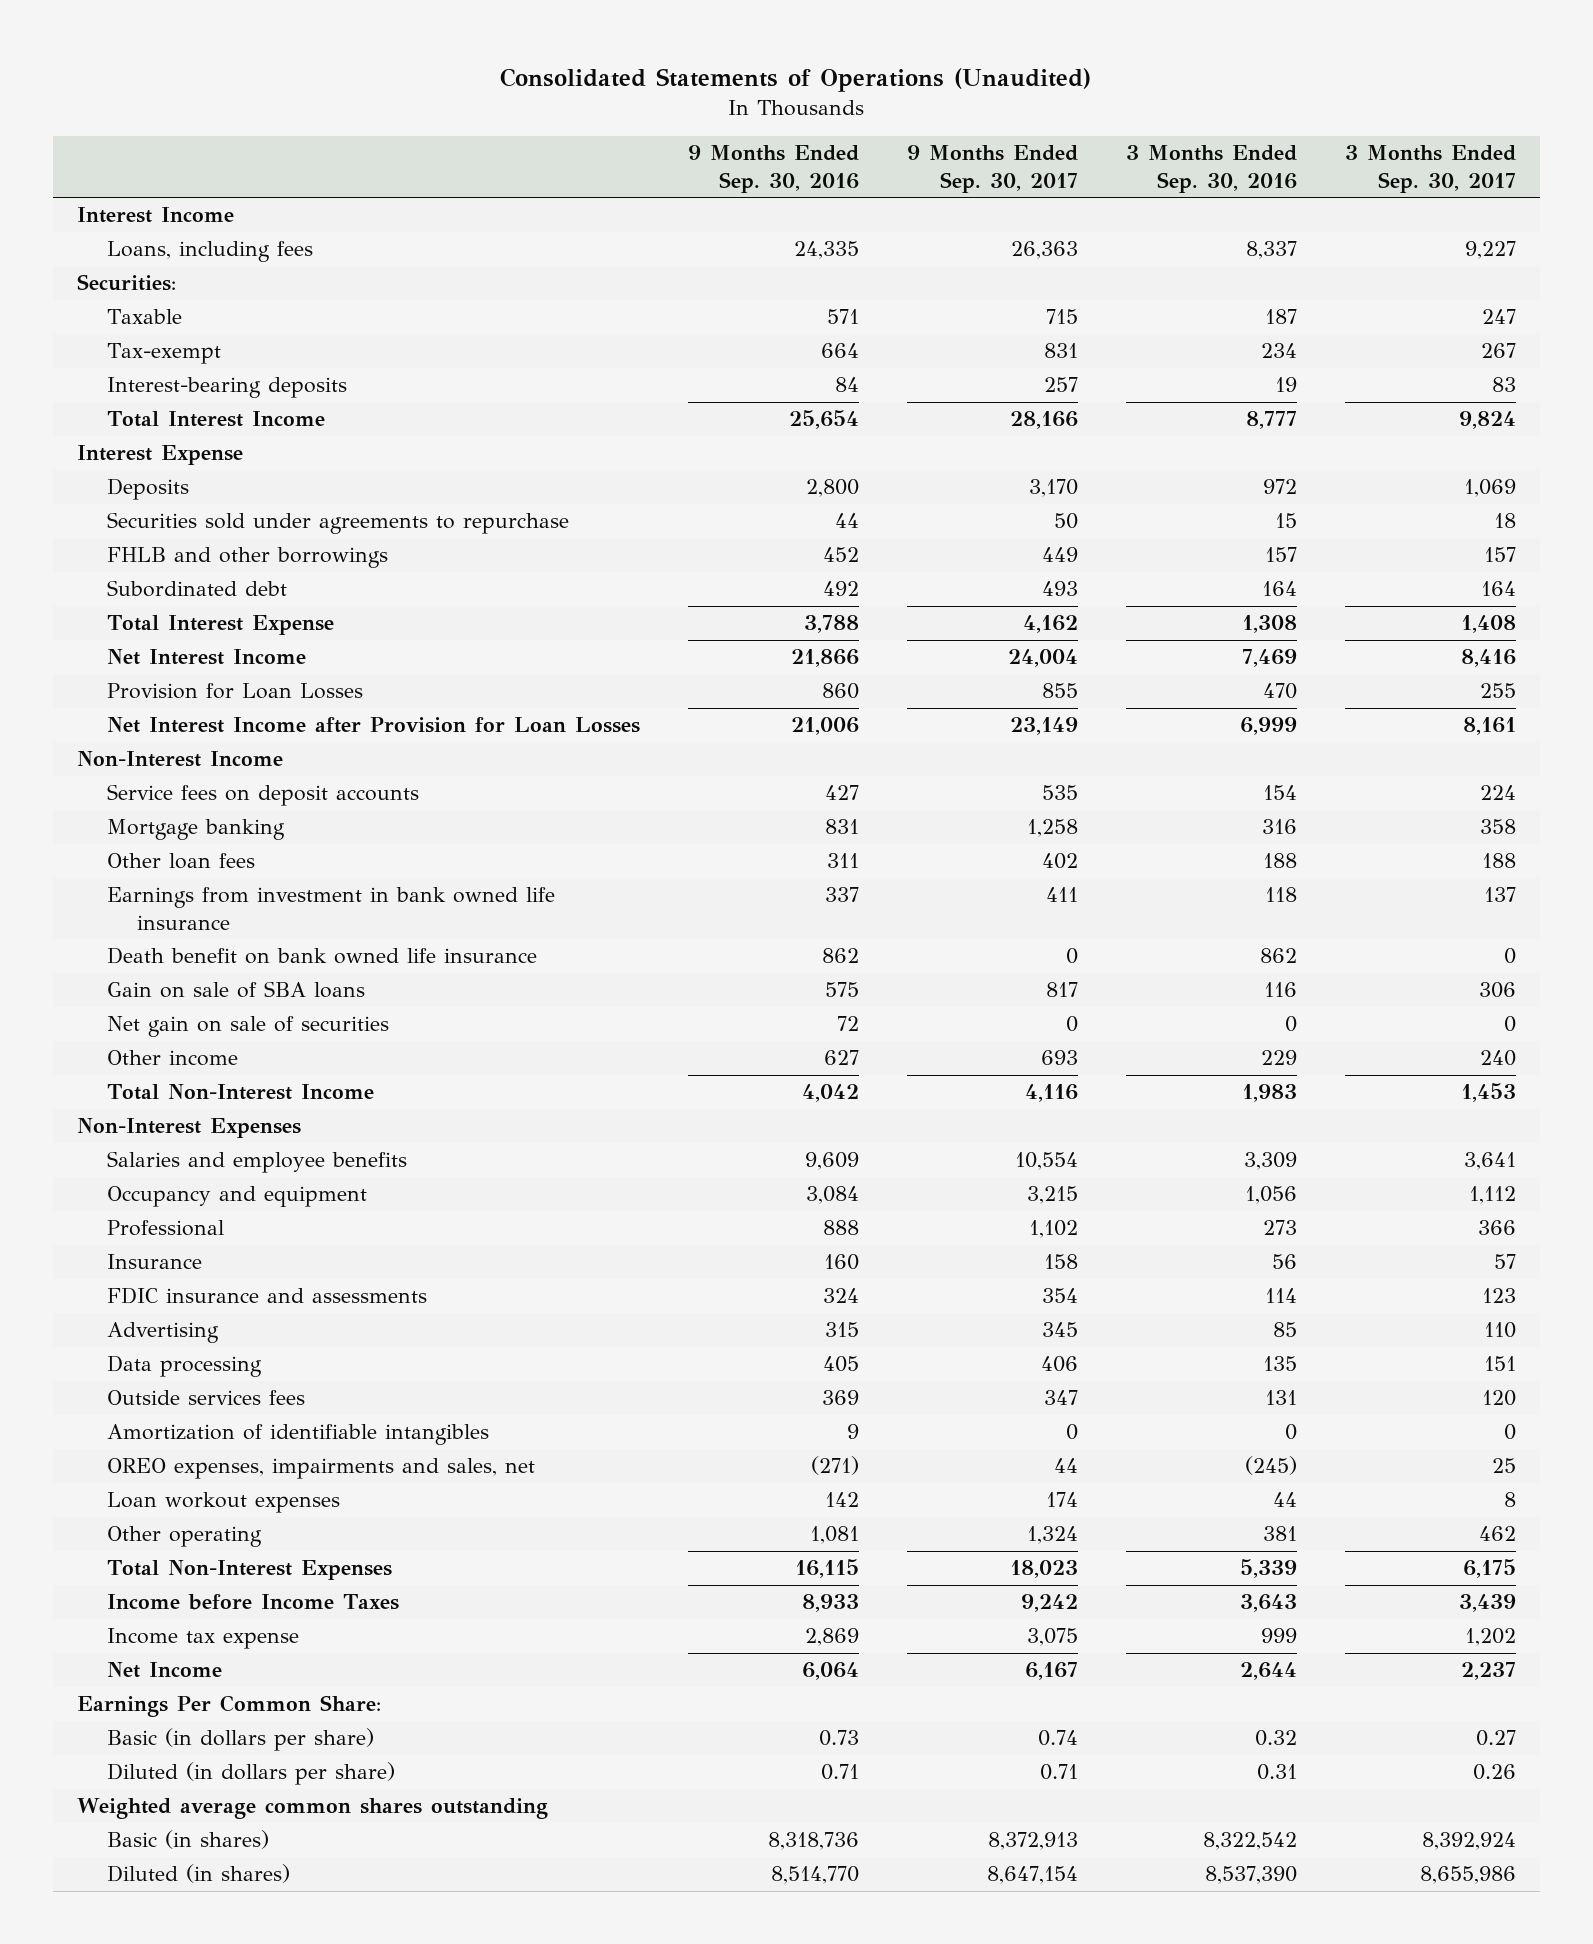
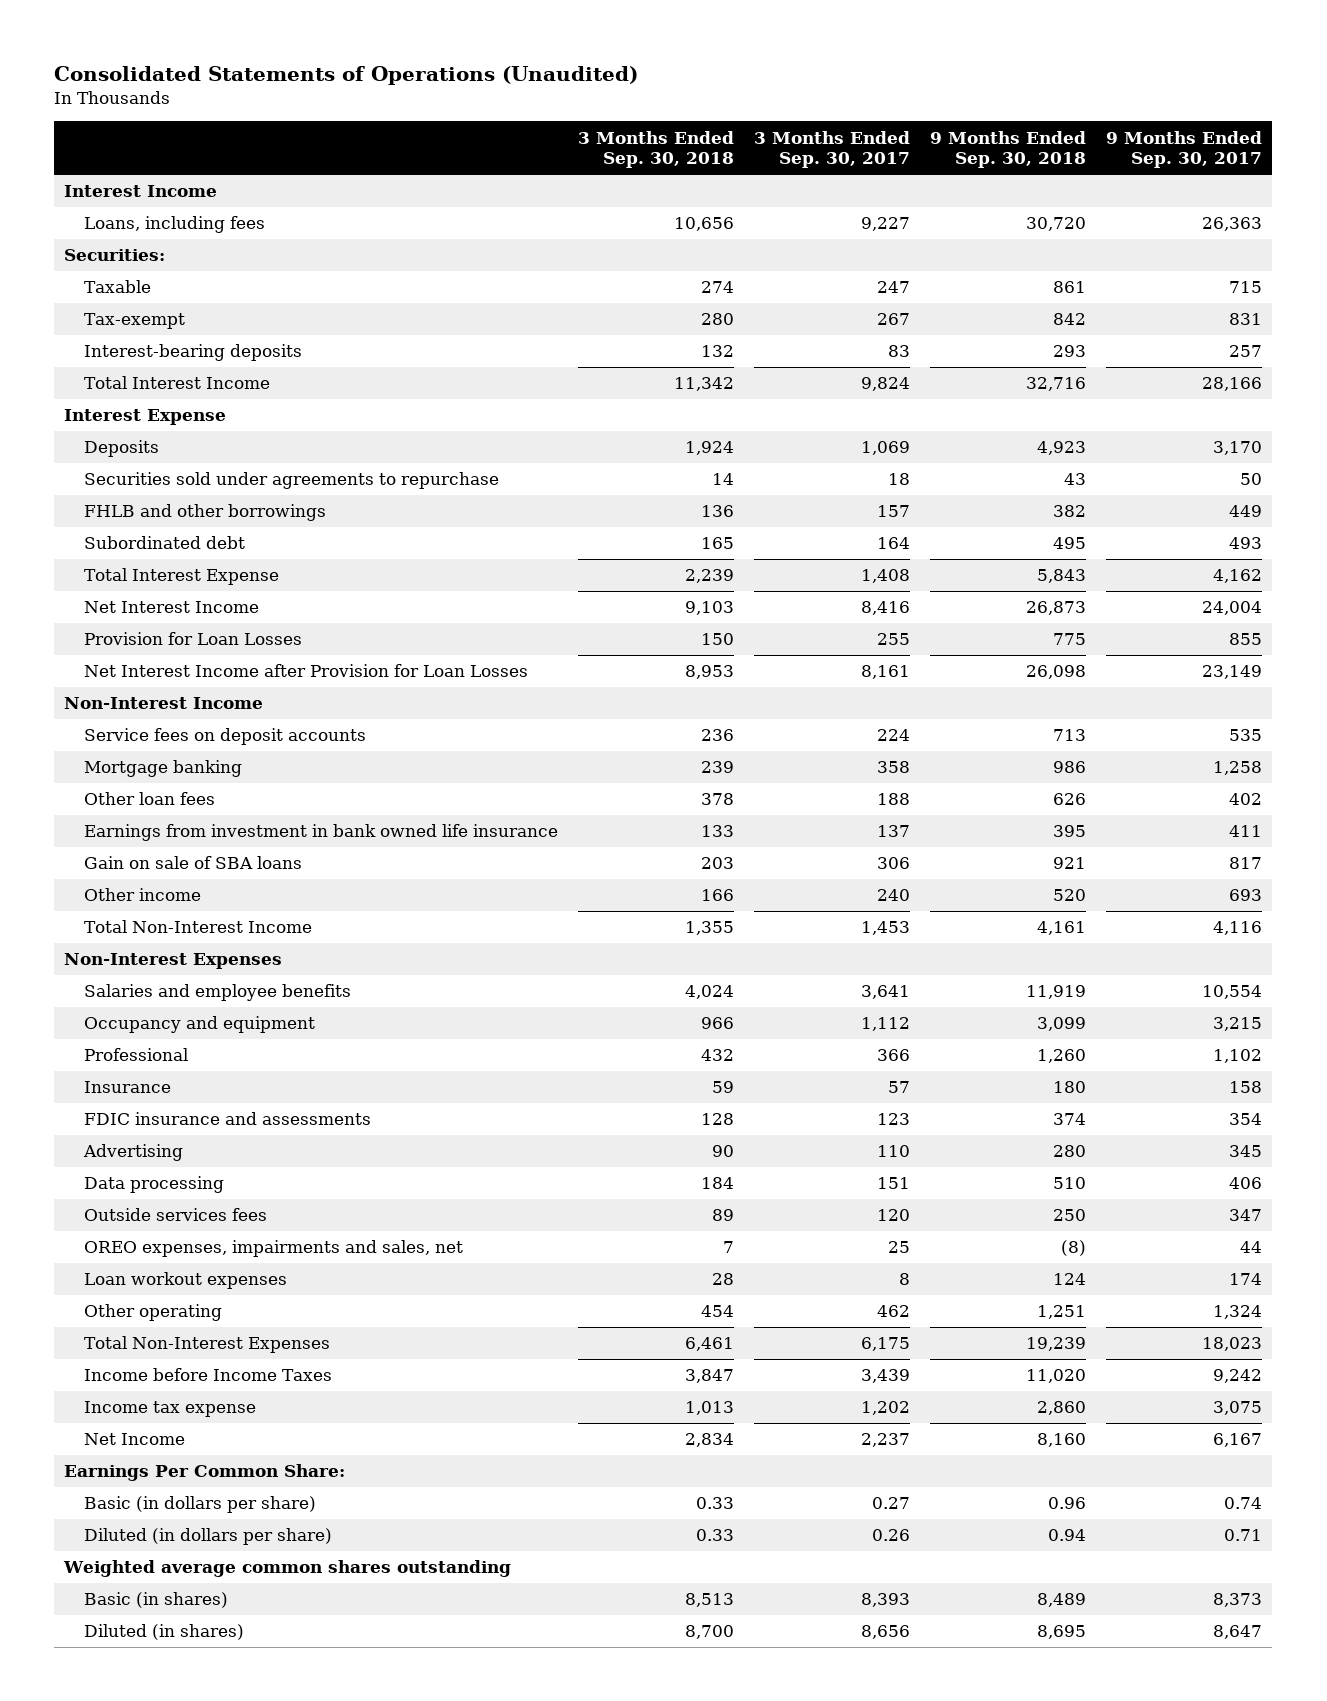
[687,145,859,193] 9 Months Ended Sep. 30, 2016 -> none
[1126,145,1298,193] 3 Months Ended Sep. 30, 2016 -> none
none -> [577,130,734,169] 3 Months Ended Sep. 30, 2018
none -> [930,130,1087,169] 9 Months Ended Sep. 30, 2018
[106,947,537,965] Death benefit on bank owned life insurance -> none
[106,1016,389,1038] Net gain on sale of securities -> none
[106,1424,489,1446] Amortization of identifiable intangibles -> none
[988,1832,1079,1851] 8,372,913 -> [1213,1593,1263,1608] 8,373
[1422,1832,1517,1851] 8,392,924 -> [860,1593,910,1608] 8,393
[987,1866,1079,1885] 8,647,154 -> [1213,1625,1263,1640] 8,647
[1420,1866,1517,1885] 8,655,986 -> [860,1625,910,1640] 8,656

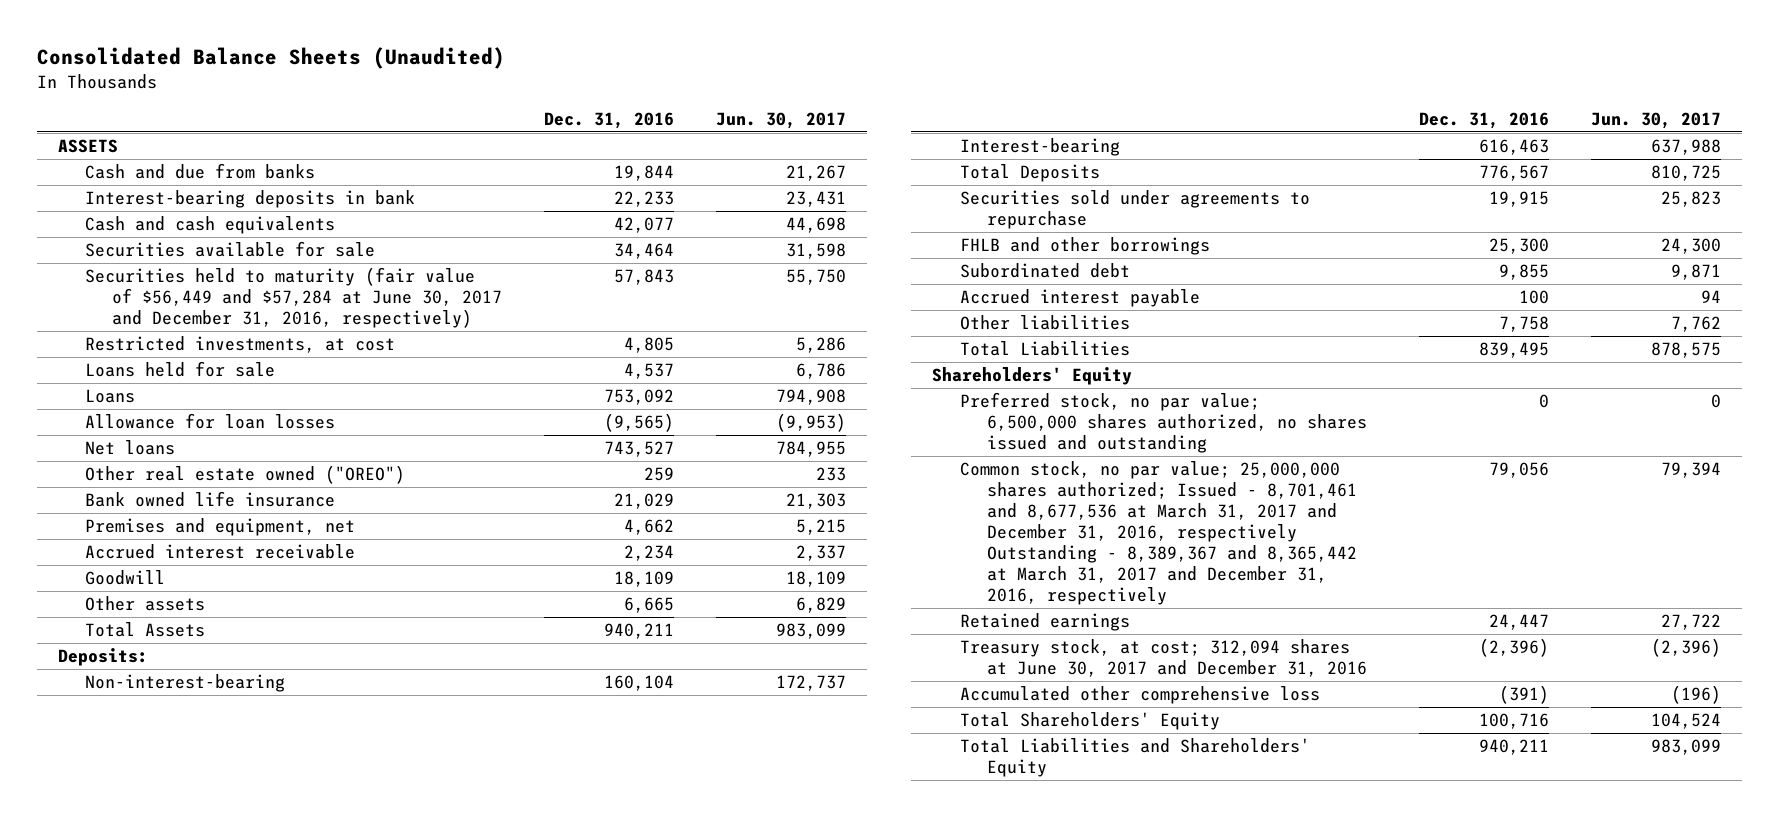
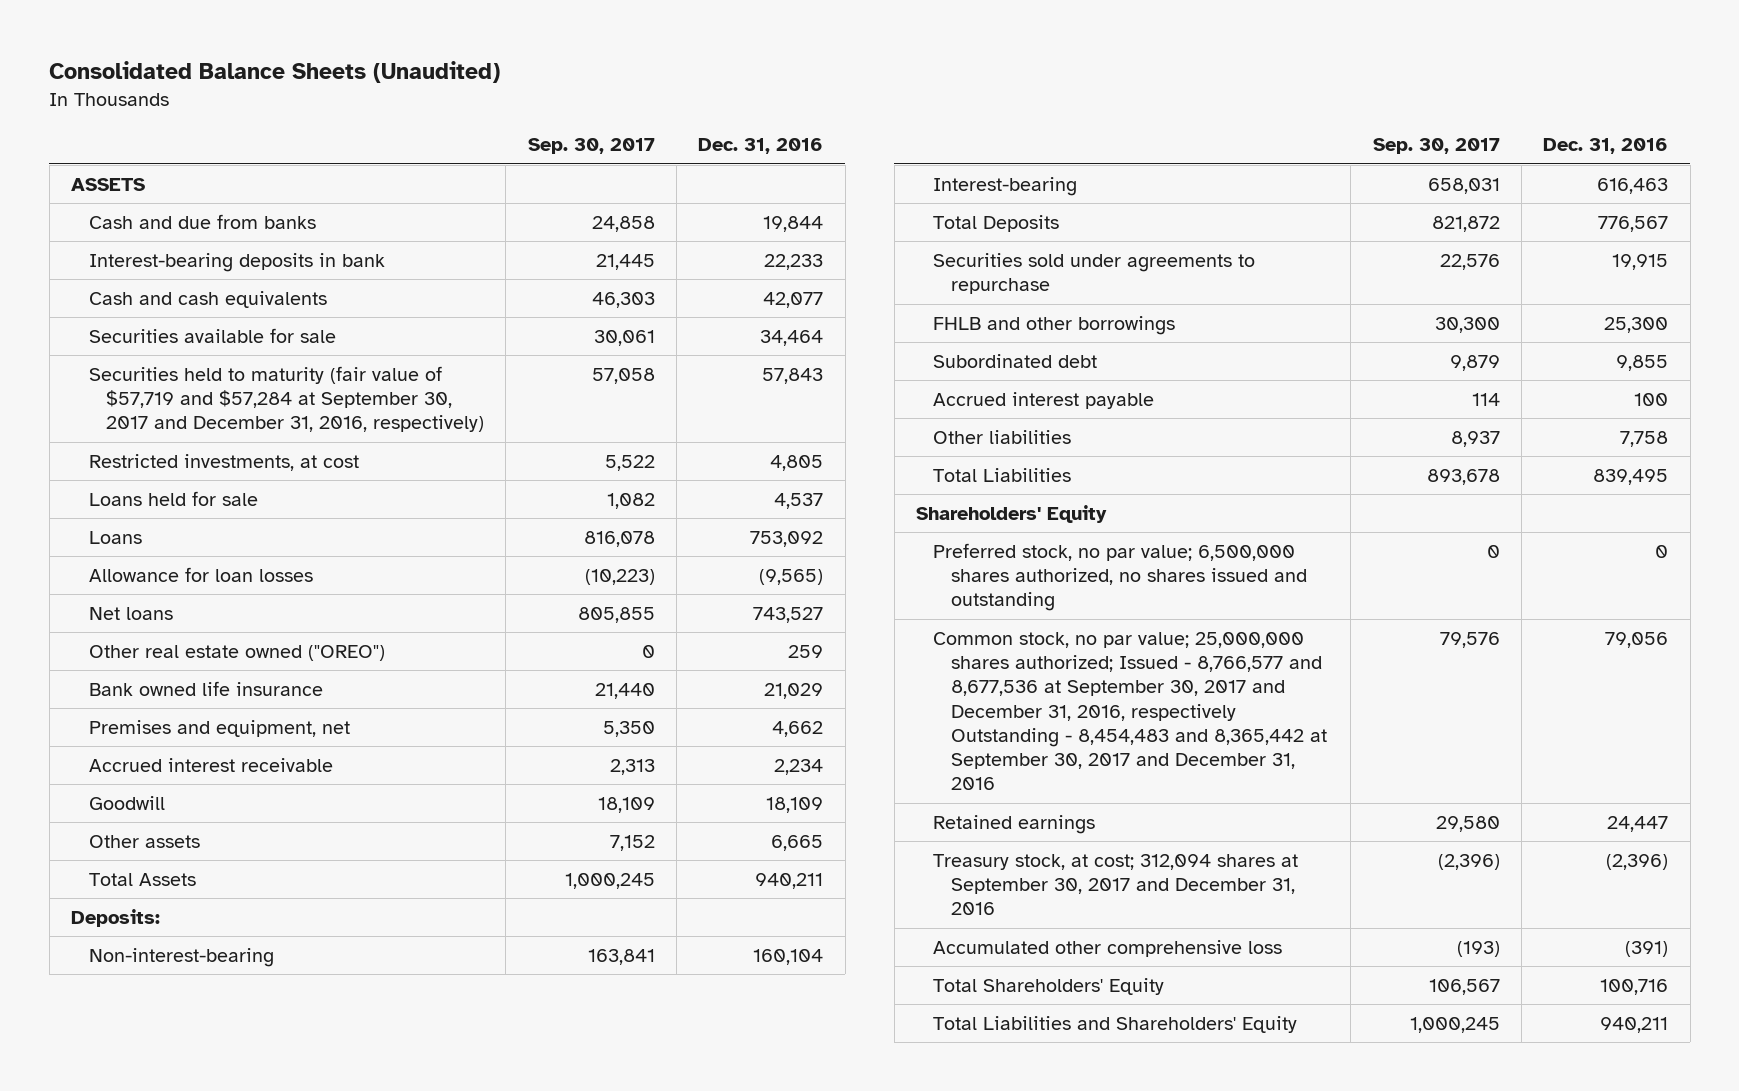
[716,111,847,129] Jun. 30, 2017 -> none
none -> [527,138,655,155] Sep. 30, 2017
[84,267,503,329] Securities held to maturity (fair value of $56,449 and $57,284 at June 30, 2017 and December 31, 2016, respectively) -> [88,365,485,433] Securities held to maturity (fair value of $57,719 and $57,284 at September 30, 2017 and December 31, 2016, respectively)
[959,461,1358,605] Common stock, no par value; 25,000,000 shares authorized; Issued - 8,701,461 and 8,677,536 at March 31, 2017 and December 31, 2016, respectively Outstanding - 8,389,367 and 8,365,442 at March 31, 2017 and December 31, 2016, respectively -> [933,631,1327,791] Common stock, no par value; 25,000,000 shares authorized; Issued - 8,766,577 and 8,677,536 at September 30, 2017 and December 31, 2016, respectively Outstanding - 8,454,483 and 8,365,442 at September 30, 2017 and December 31, 2016
[959,639,1368,678] Treasury stock, at cost; 312,094 shares at June 30, 2017 and December 31, 2016 -> [933,853,1299,916] Treasury stock, at cost; 312,094 shares at September 30, 2017 and December 31, 2016

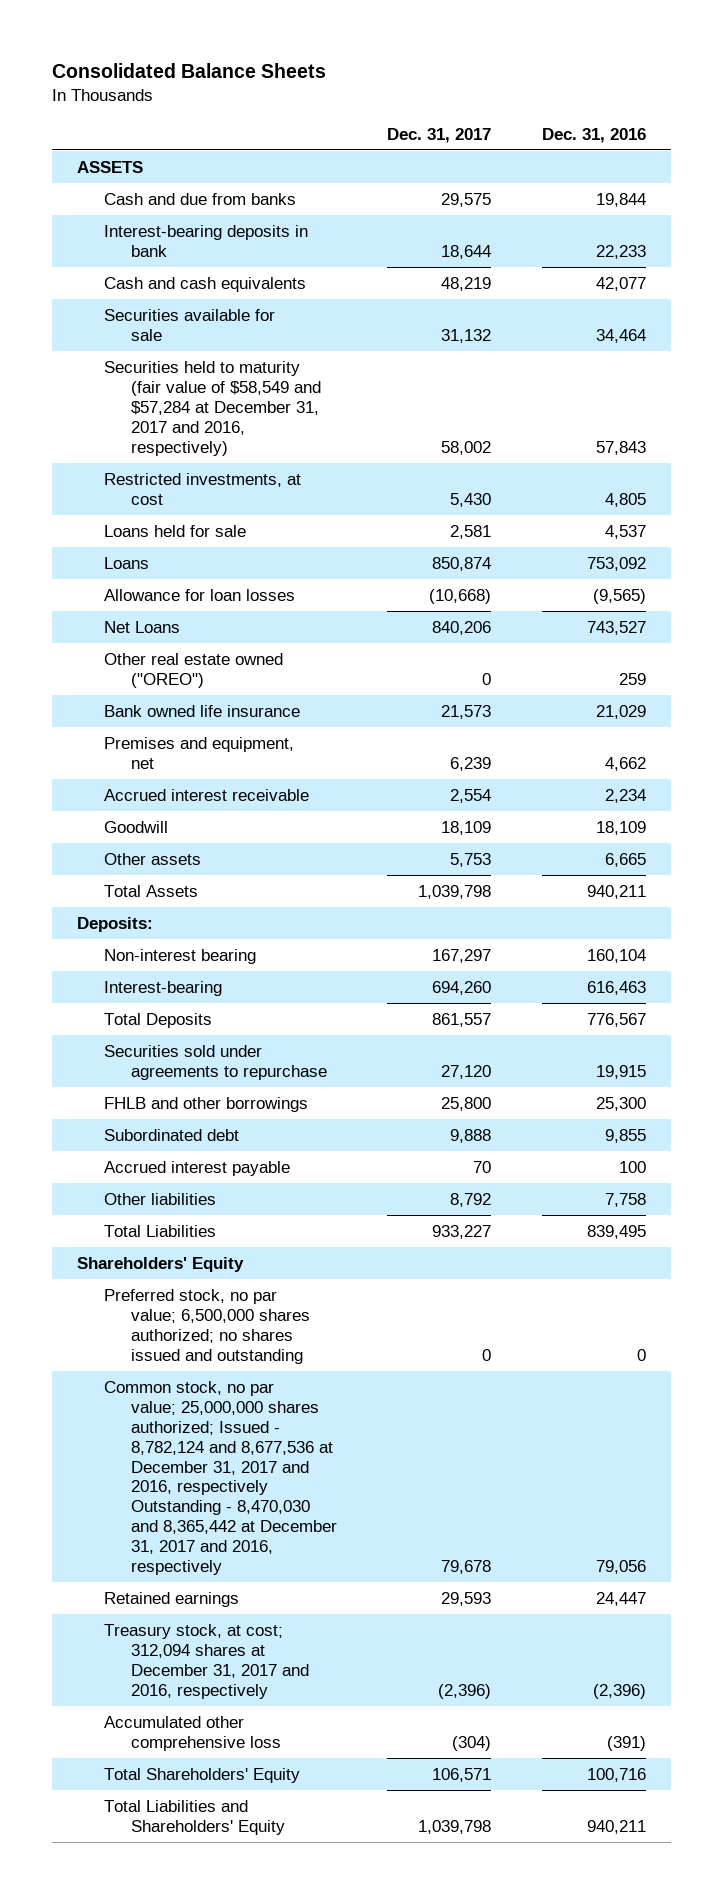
[49,61,501,84] Consolidated Balance Sheets (Unaudited) -> [51,62,326,78] Consolidated Balance Sheets
[527,138,655,155] Sep. 30, 2017 -> none
none -> [387,127,492,143] Dec. 31, 2017
[88,365,485,433] Securities held to maturity (fair value of $57,719 and $57,284 at September 30, 2017 and December 31, 2016, respectively) -> [103,360,321,456] Securities held to maturity (fair value of $58,549 and $57,284 at December 31, 2017 and 2016, respectively)
[88,606,173,620] Net loans -> [103,620,180,633] Net Loans
[88,947,274,967] Non-interest-bearing -> [103,948,256,964] Non-interest bearing
[933,542,1307,612] Preferred stock, no par value; 6,500,000 shares authorized, no shares issued and outstanding -> [103,1288,310,1364] Preferred stock, no par value; 6,500,000 shares authorized; no shares issued and outstanding
[933,631,1327,791] Common stock, no par value; 25,000,000 shares authorized; Issued - 8,766,577 and 8,677,536 at September 30, 2017 and December 31, 2016, respectively Outstanding - 8,454,483 and 8,365,442 at September 30, 2017 and December 31, 2016 -> [103,1380,337,1575] Common stock, no par value; 25,000,000 shares authorized; Issued - 8,782,124 and 8,677,536 at December 31, 2017 and 2016, respectively Outstanding - 8,470,030 and 8,365,442 at December 31, 2017 and 2016, respectively
[933,853,1299,916] Treasury stock, at cost; 312,094 shares at September 30, 2017 and December 31, 2016 -> [103,1623,309,1699] Treasury stock, at cost; 312,094 shares at December 31, 2017 and 2016, respectively

